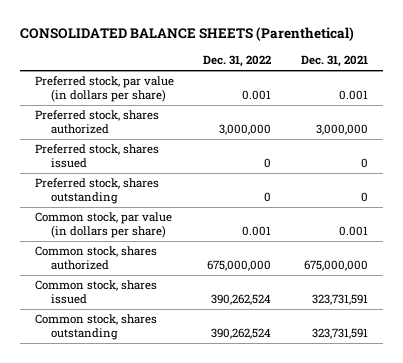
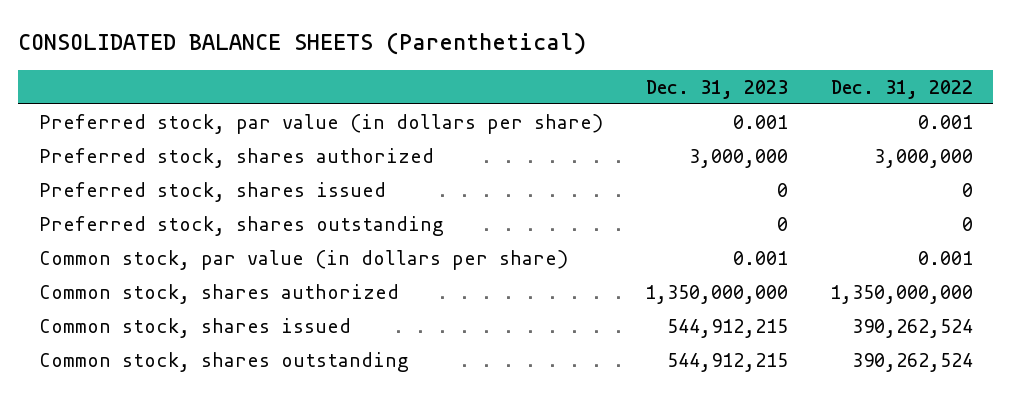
[300,54,368,67] Dec. 31, 2021 -> none
none -> [645,79,788,99] Dec. 31, 2023
[207,260,272,272] 675,000,000 -> [829,284,973,304] 1,350,000,000

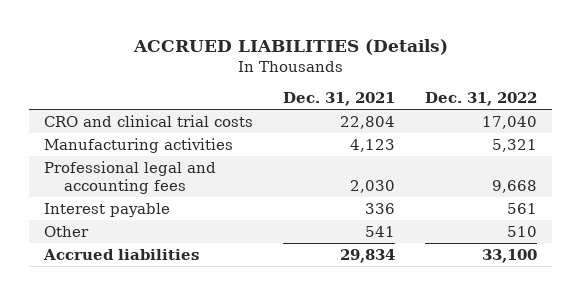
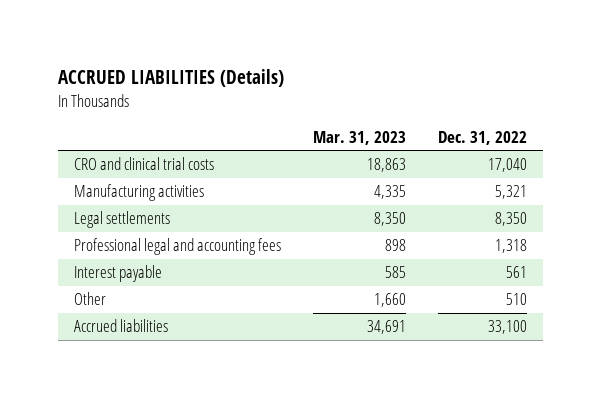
[283,91,396,106] Dec. 31, 2021 -> none
none -> [313,130,407,145] Mar. 31, 2023
none -> [74,211,171,229] Legal settlements
[491,180,537,194] 9,668 -> [495,239,528,254] 1,318

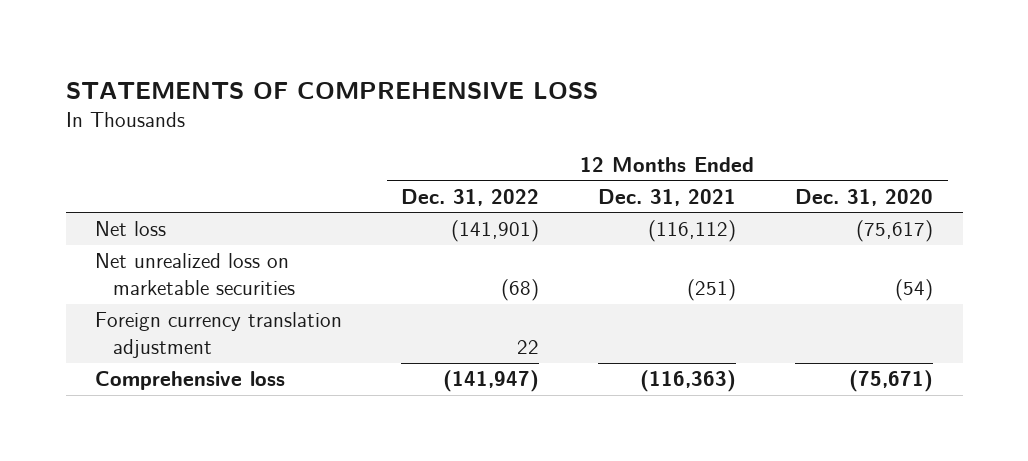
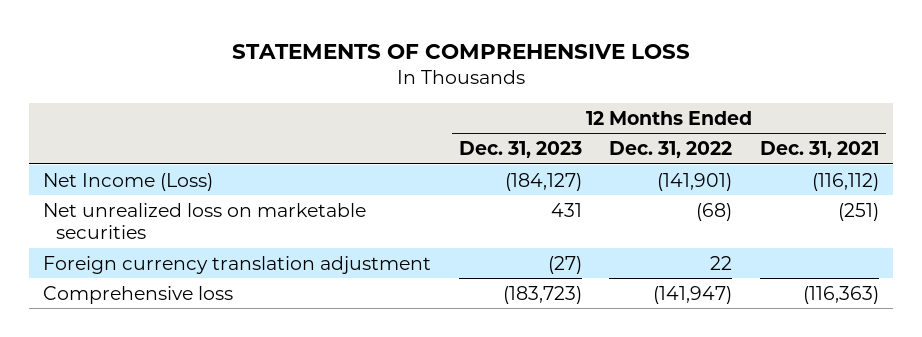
[795,188,934,206] Dec. 31, 2020 -> none
none -> [458,141,582,159] Dec. 31, 2023
[95,221,167,237] Net loss -> [43,172,214,191] Net Income (Loss)

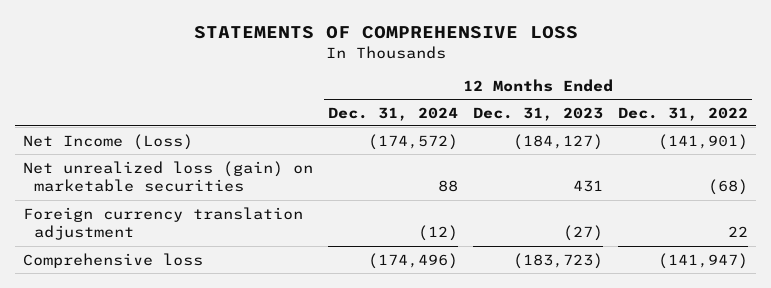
[759,141,879,159] Dec. 31, 2021 -> none
none -> [327,106,458,121] Dec. 31, 2024
[43,202,367,240] Net unrealized loss on marketable securities -> [22,160,313,193] Net unrealized loss (gain) on marketable securities

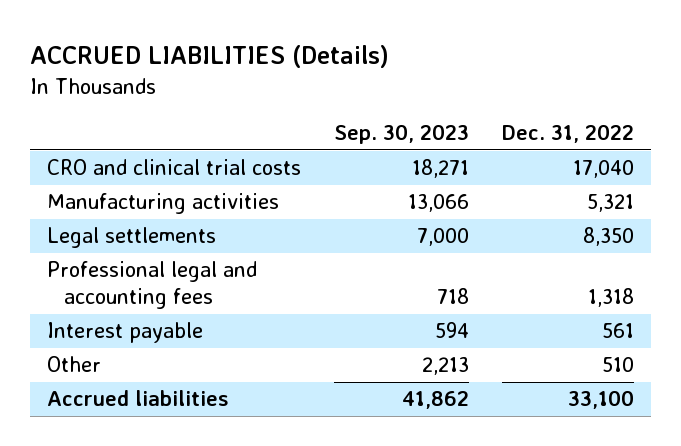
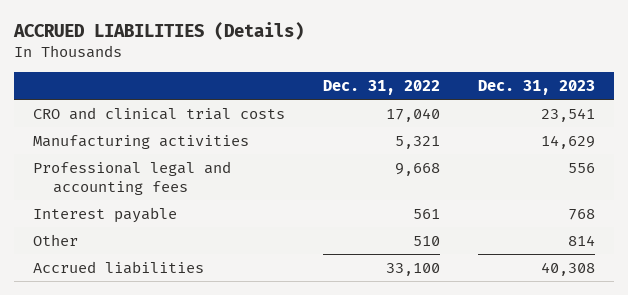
[334,123,470,144] Sep. 30, 2023 -> none
none -> [477,79,595,95] Dec. 31, 2023
[46,227,216,249] Legal settlements -> none
[588,288,635,308] 1,318 -> [395,162,441,176] 9,668

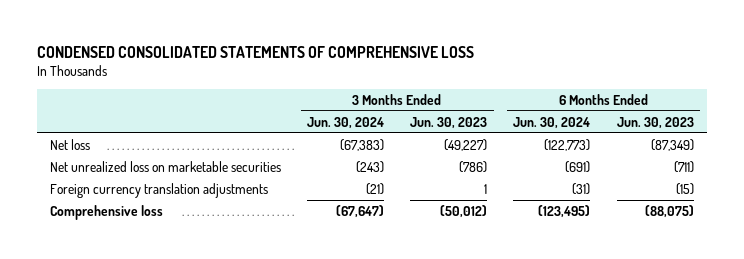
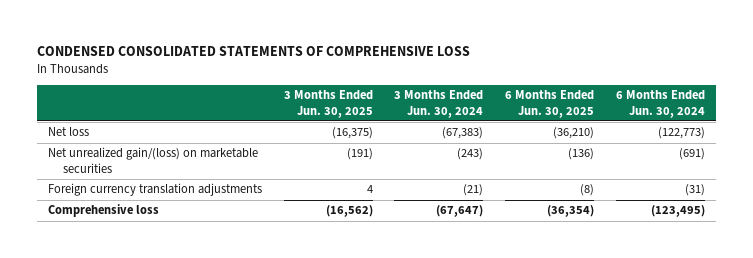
[410,116,488,129] Jun. 30, 2023 -> none
[616,116,694,129] Jun. 30, 2023 -> none
none -> [283,90,373,118] 3 Months Ended Jun. 30, 2025
none -> [505,90,595,118] 6 Months Ended Jun. 30, 2025
[50,160,282,172] Net unrealized loss on marketable securities -> [47,147,258,173] Net unrealized gain/(loss) on marketable securities

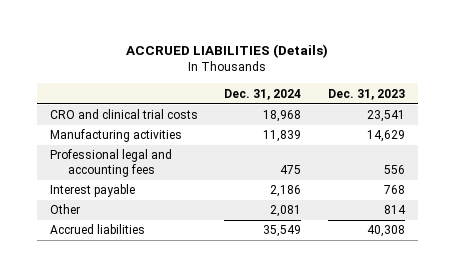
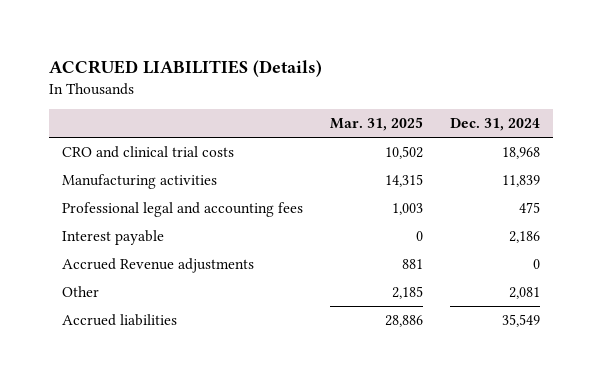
[327,88,405,100] Dec. 31, 2023 -> none
none -> [330,117,424,132] Mar. 31, 2025
none -> [62,258,255,274] Accrued Revenue adjustments

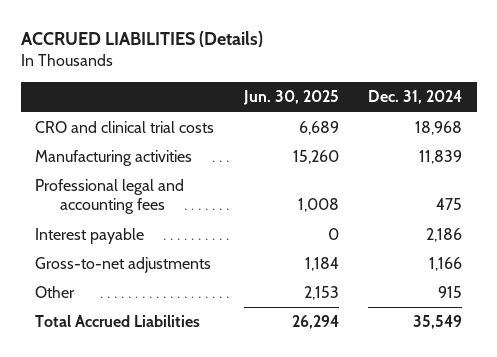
[330,117,424,132] Mar. 31, 2025 -> none
none -> [242,90,339,106] Jun. 30, 2025
[62,258,255,274] Accrued Revenue adjustments -> none
none -> [35,257,212,274] Gross-to-net adjustments
[508,287,540,300] 2,081 -> [438,286,463,299] 915
[62,314,178,327] Accrued liabilities -> [35,315,201,328] Total Accrued Liabilities

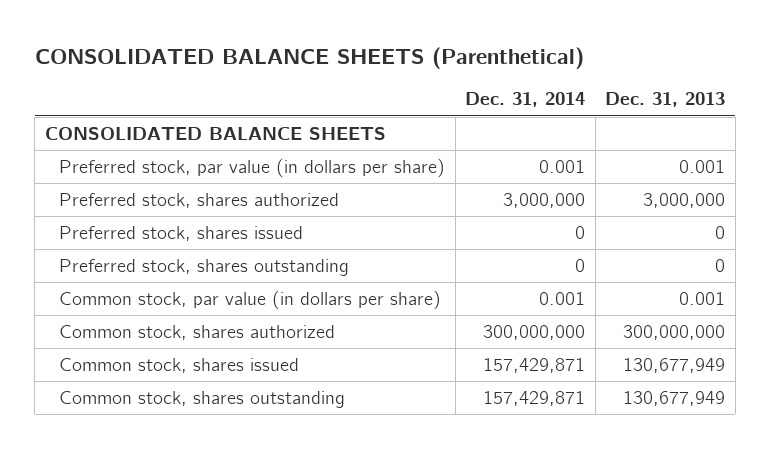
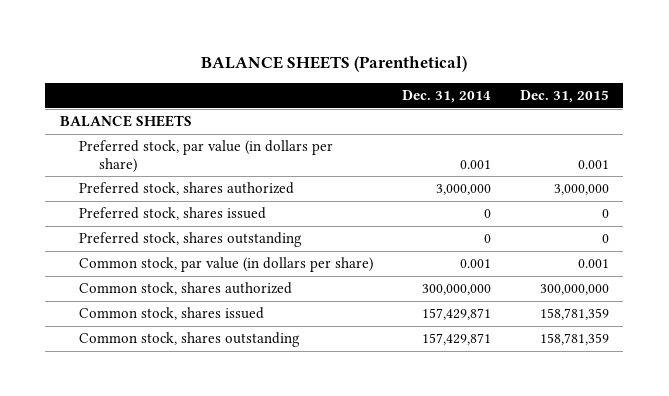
[34,46,584,69] CONSOLIDATED BALANCE SHEETS (Parenthetical) -> [201,56,468,73] BALANCE SHEETS (Parenthetical)
[605,92,726,108] Dec. 31, 2013 -> none
none -> [519,90,609,104] Dec. 31, 2015
[44,126,386,140] CONSOLIDATED BALANCE SHEETS -> [59,115,192,128] BALANCE SHEETS

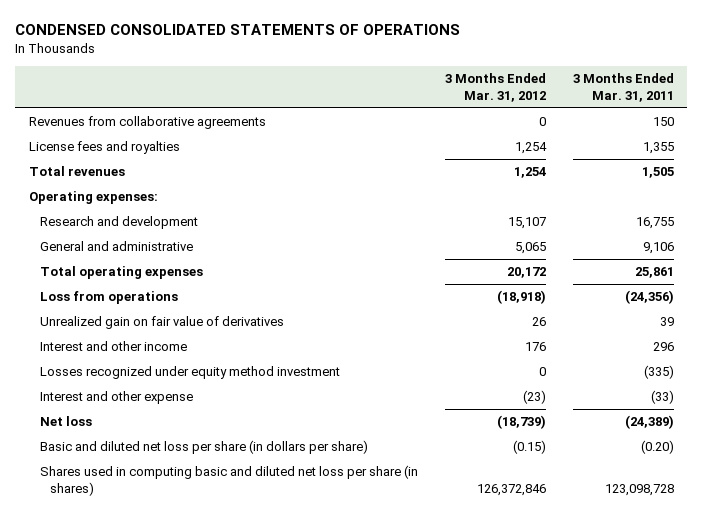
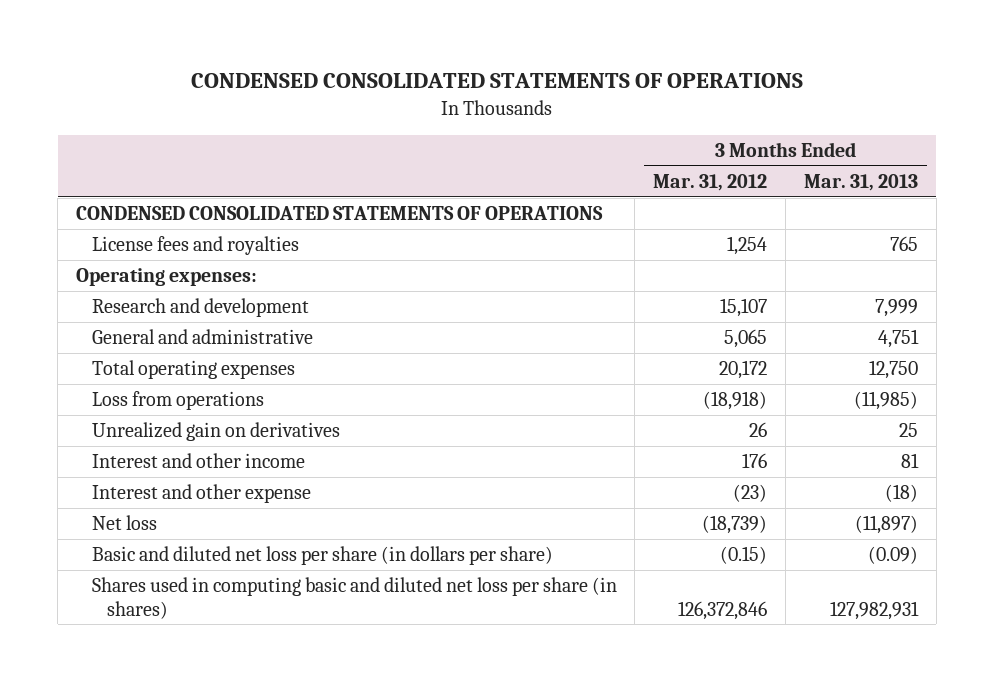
[572,73,674,102] 3 Months Ended Mar. 31, 2011 -> none
none -> [803,173,918,191] Mar. 31, 2013
[28,116,266,130] Revenues from collaborative agreements -> none
none -> [75,206,603,221] CONDENSED CONSOLIDATED STATEMENTS OF OPERATIONS
[28,166,125,177] Total revenues -> none
[39,316,284,330] Unrealized gain on fair value of derivatives -> [91,422,340,442] Unrealized gain on derivatives
[39,366,340,380] Losses recognized under equity method investment -> none

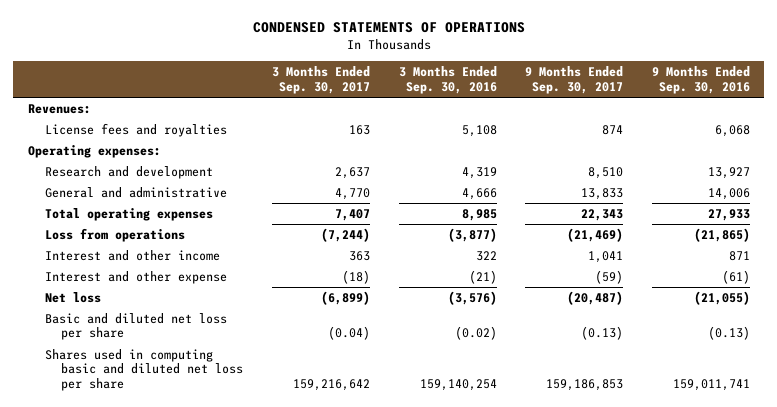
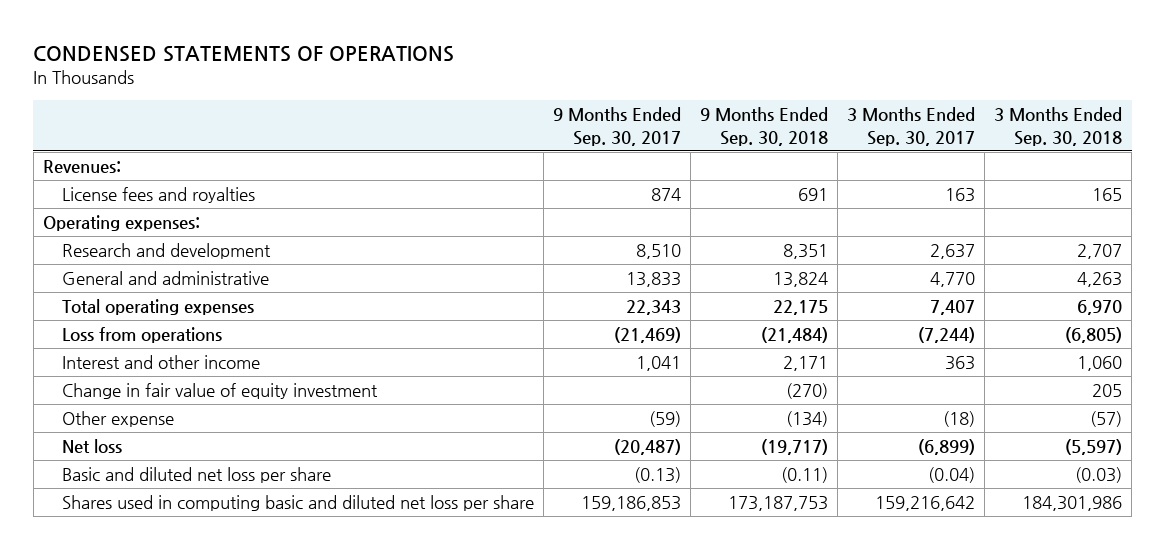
[398,66,497,94] 3 Months Ended Sep. 30, 2016 -> none
[651,66,750,94] 9 Months Ended Sep. 30, 2016 -> none
none -> [700,107,829,146] 9 Months Ended Sep. 30, 2018
none -> [994,107,1123,146] 3 Months Ended Sep. 30, 2018
none -> [62,382,379,399] Change in fair value of equity investment
[44,270,227,284] Interest and other expense -> [62,410,175,427] Other expense

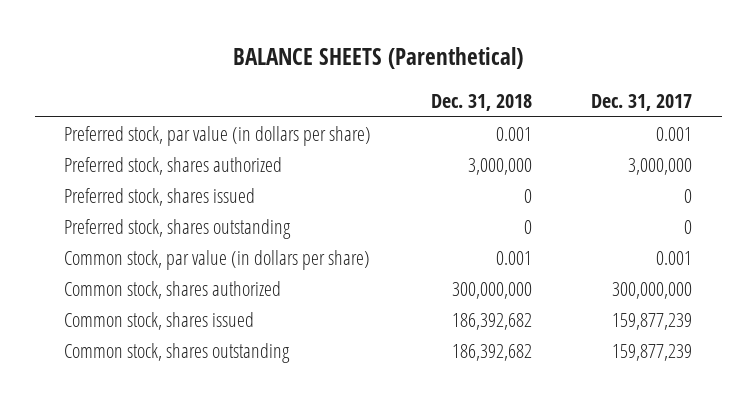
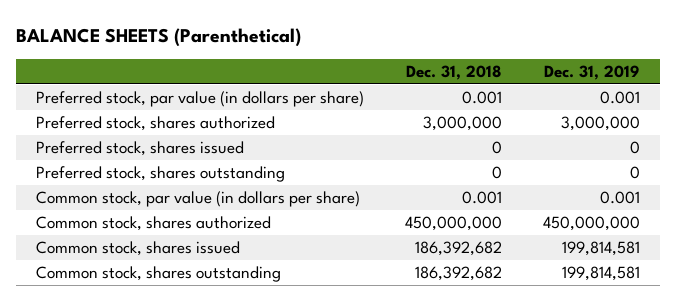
[590,94,692,112] Dec. 31, 2017 -> none
none -> [543,64,640,80] Dec. 31, 2019
[451,281,532,299] 300,000,000 -> [404,216,502,232] 450,000,000

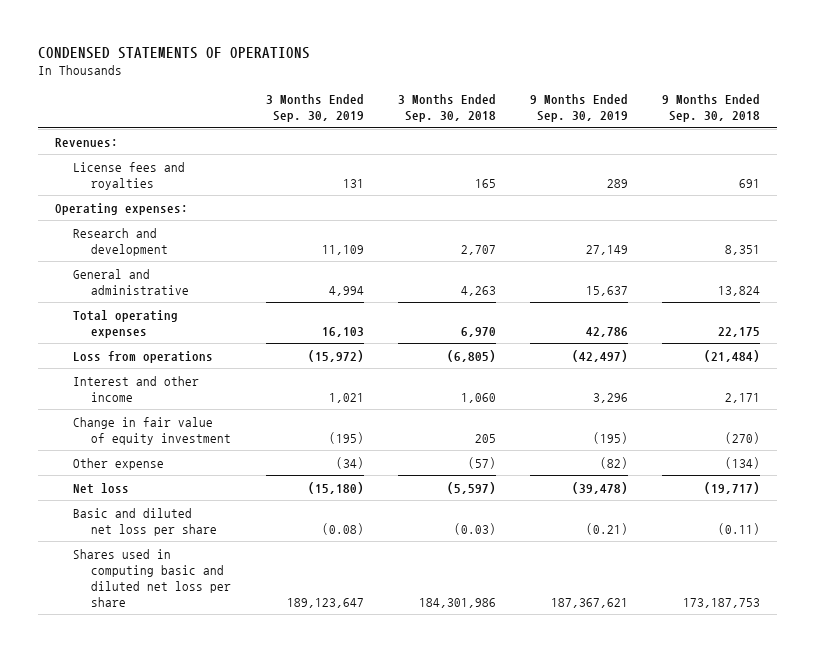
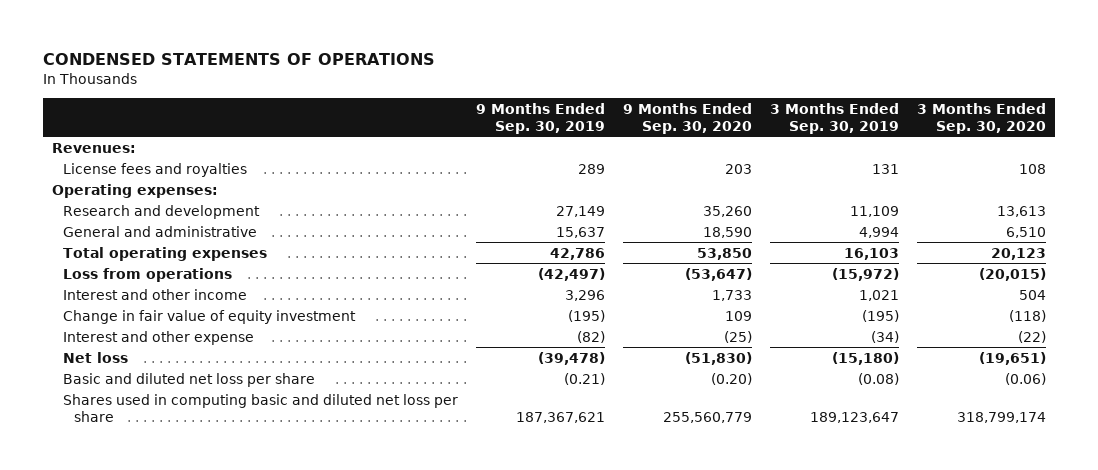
[397,94,496,123] 3 Months Ended Sep. 30, 2018 -> none
[662,94,761,123] 9 Months Ended Sep. 30, 2018 -> none
none -> [623,102,753,134] 9 Months Ended Sep. 30, 2020
none -> [917,102,1047,134] 3 Months Ended Sep. 30, 2020
[73,457,165,470] Other expense -> [63,330,255,345] Interest and other expense

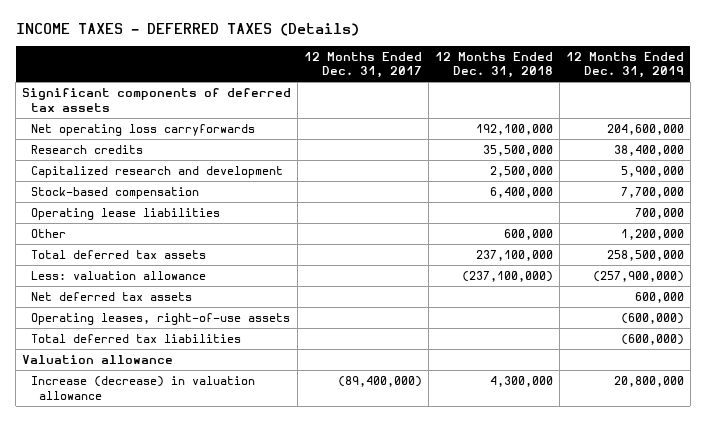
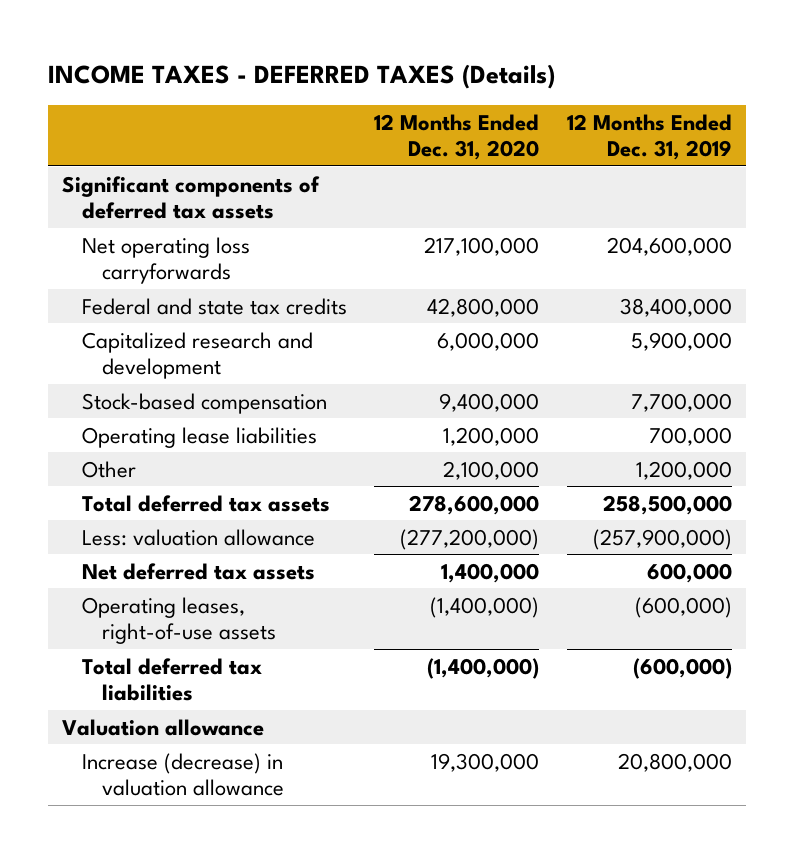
[304,51,423,79] 12 Months Ended Dec. 31, 2017 -> none
[434,51,553,79] 12 Months Ended Dec. 31, 2018 -> none
none -> [374,113,540,161] 12 Months Ended Dec. 31, 2020
[30,145,143,155] Research credits -> [81,297,347,315] Federal and state tax credits

